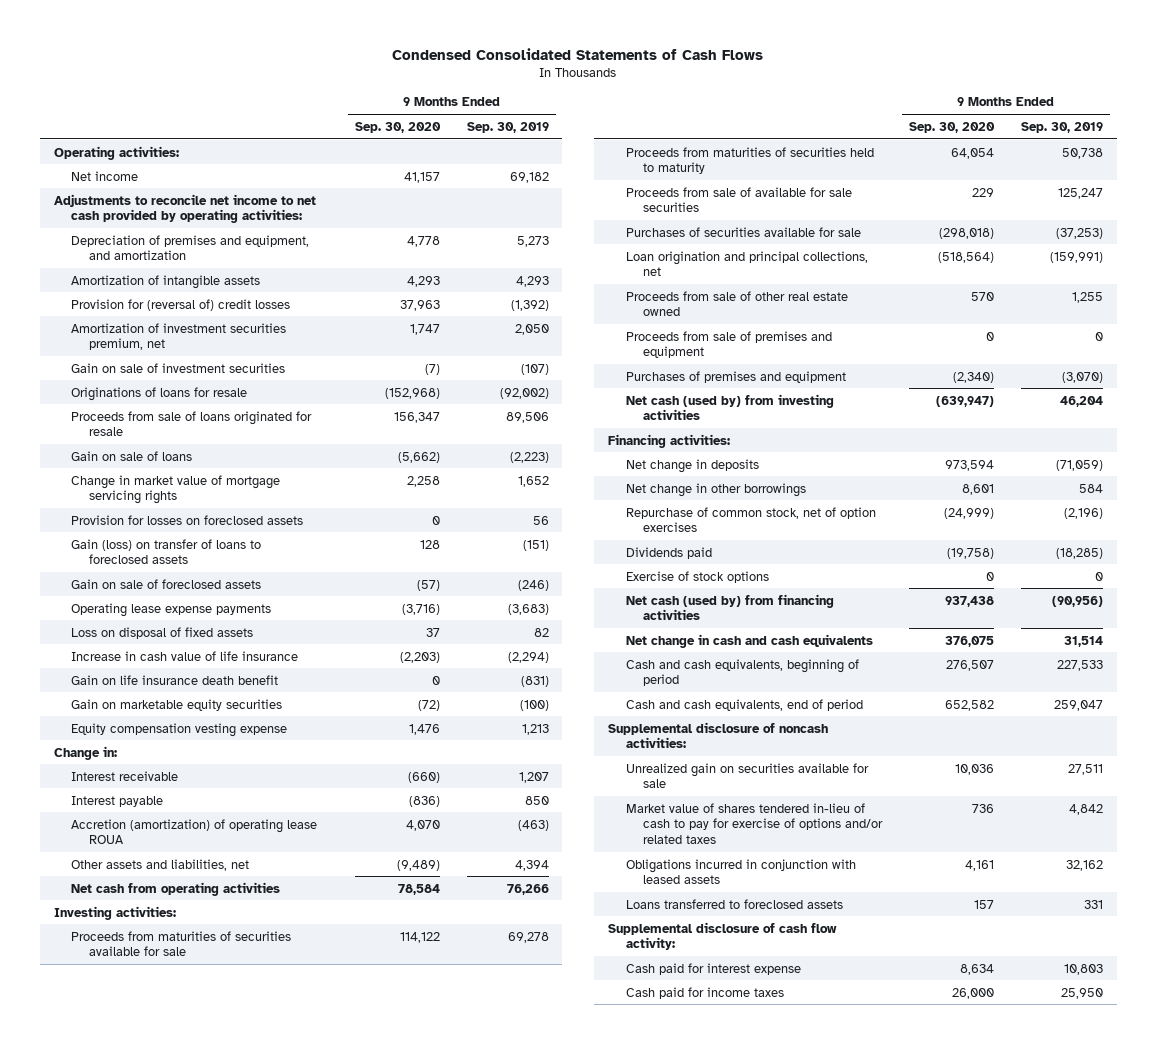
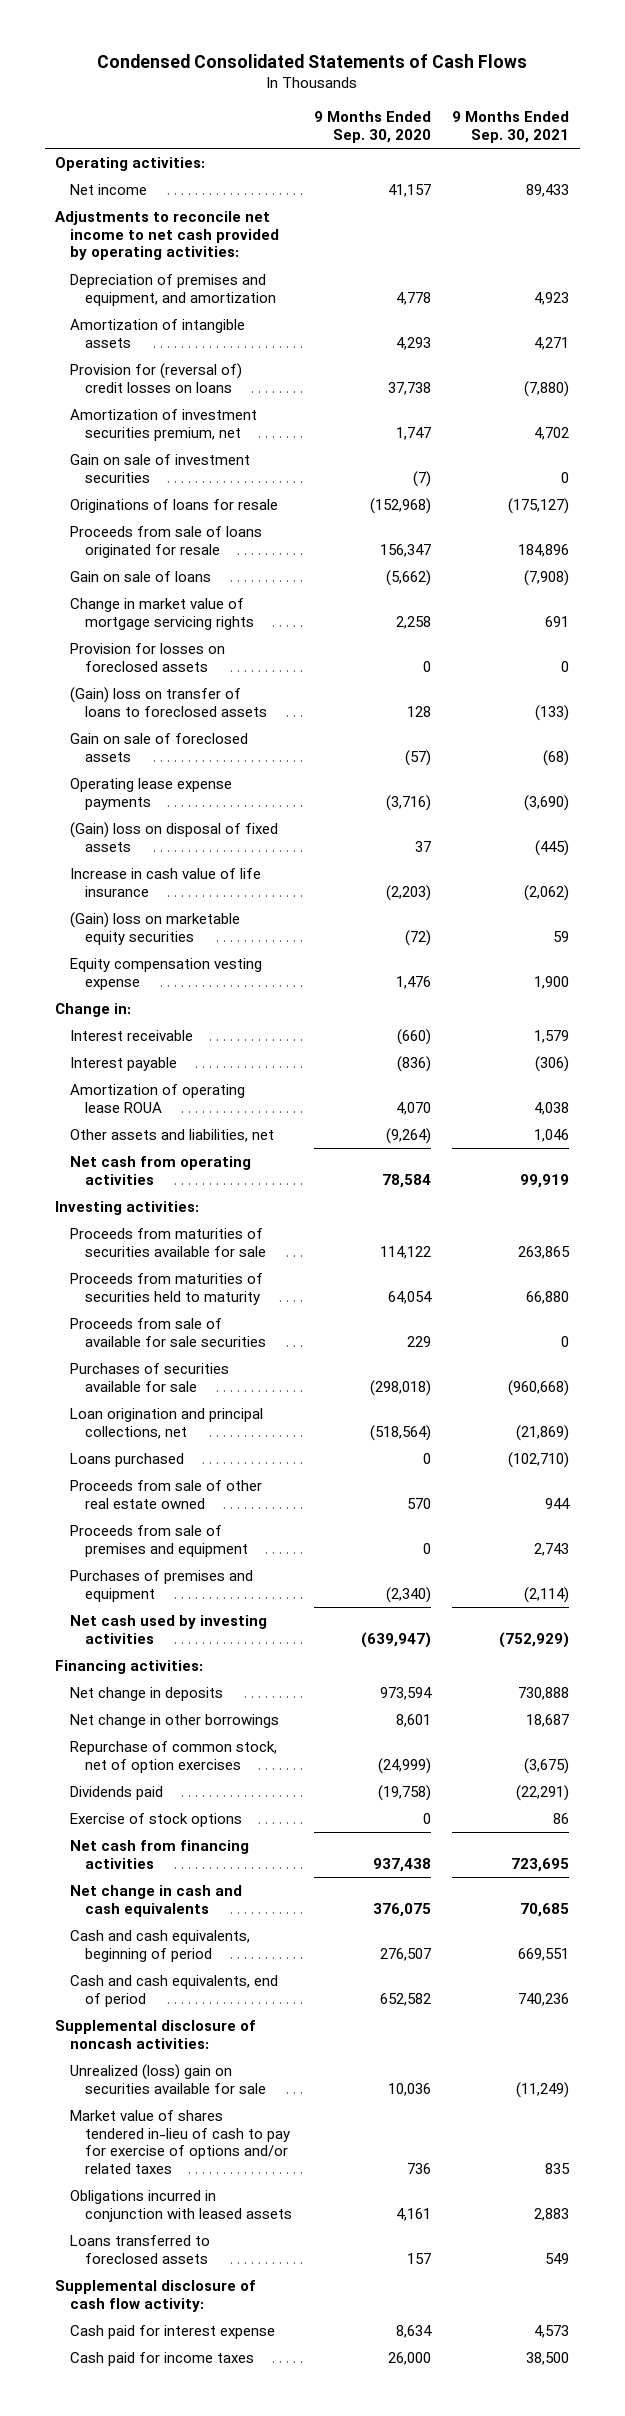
[466,121,549,133] Sep. 30, 2019 -> none
none -> [452,111,570,143] 9 Months Ended Sep. 30, 2021
[71,298,291,311] Provision for (reversal of) credit losses -> [70,363,243,393] Provision for (reversal of) credit losses on loans
[399,299,440,311] 37,963 -> [387,381,431,395] 37,738
[71,538,262,565] Gain (loss) on transfer of loans to foreclosed assets -> [70,687,268,717] (Gain) loss on transfer of loans to foreclosed assets
[71,626,254,639] Loss on disposal of fixed assets -> [70,822,279,852] (Gain) loss on disposal of fixed assets
[71,674,279,685] Gain on life insurance death benefit -> none
[71,698,283,711] Gain on marketable equity securities -> [70,912,241,945] (Gain) loss on marketable equity securities
[71,818,318,845] Accretion (amortization) of operating lease ROUA -> [70,1084,246,1113] Amortization of operating lease ROUA
[396,859,440,871] (9,489) -> [385,1128,431,1145] (9,264)
none -> [70,1453,185,1468] Loans purchased
[625,393,834,421] Net cash (used by) from investing activities -> [70,1615,268,1644] Net cash used by investing activities
[625,593,834,621] Net cash (used by) from financing activities -> [70,1840,250,1869] Net cash from financing activities
[625,762,869,789] Unrealized gain on securities available for sale -> [70,2064,267,2094] Unrealized (loss) gain on securities available for sale

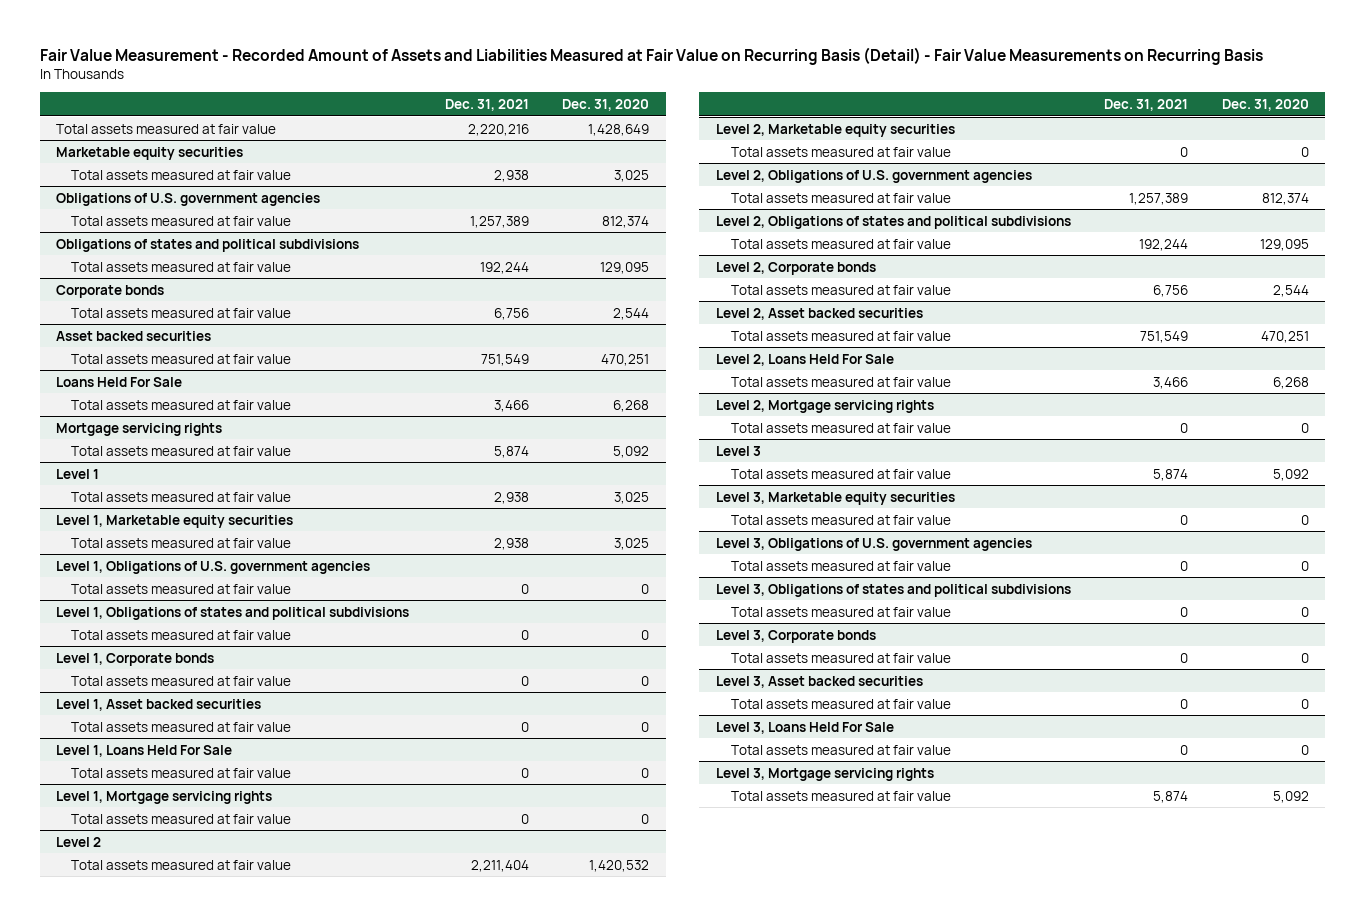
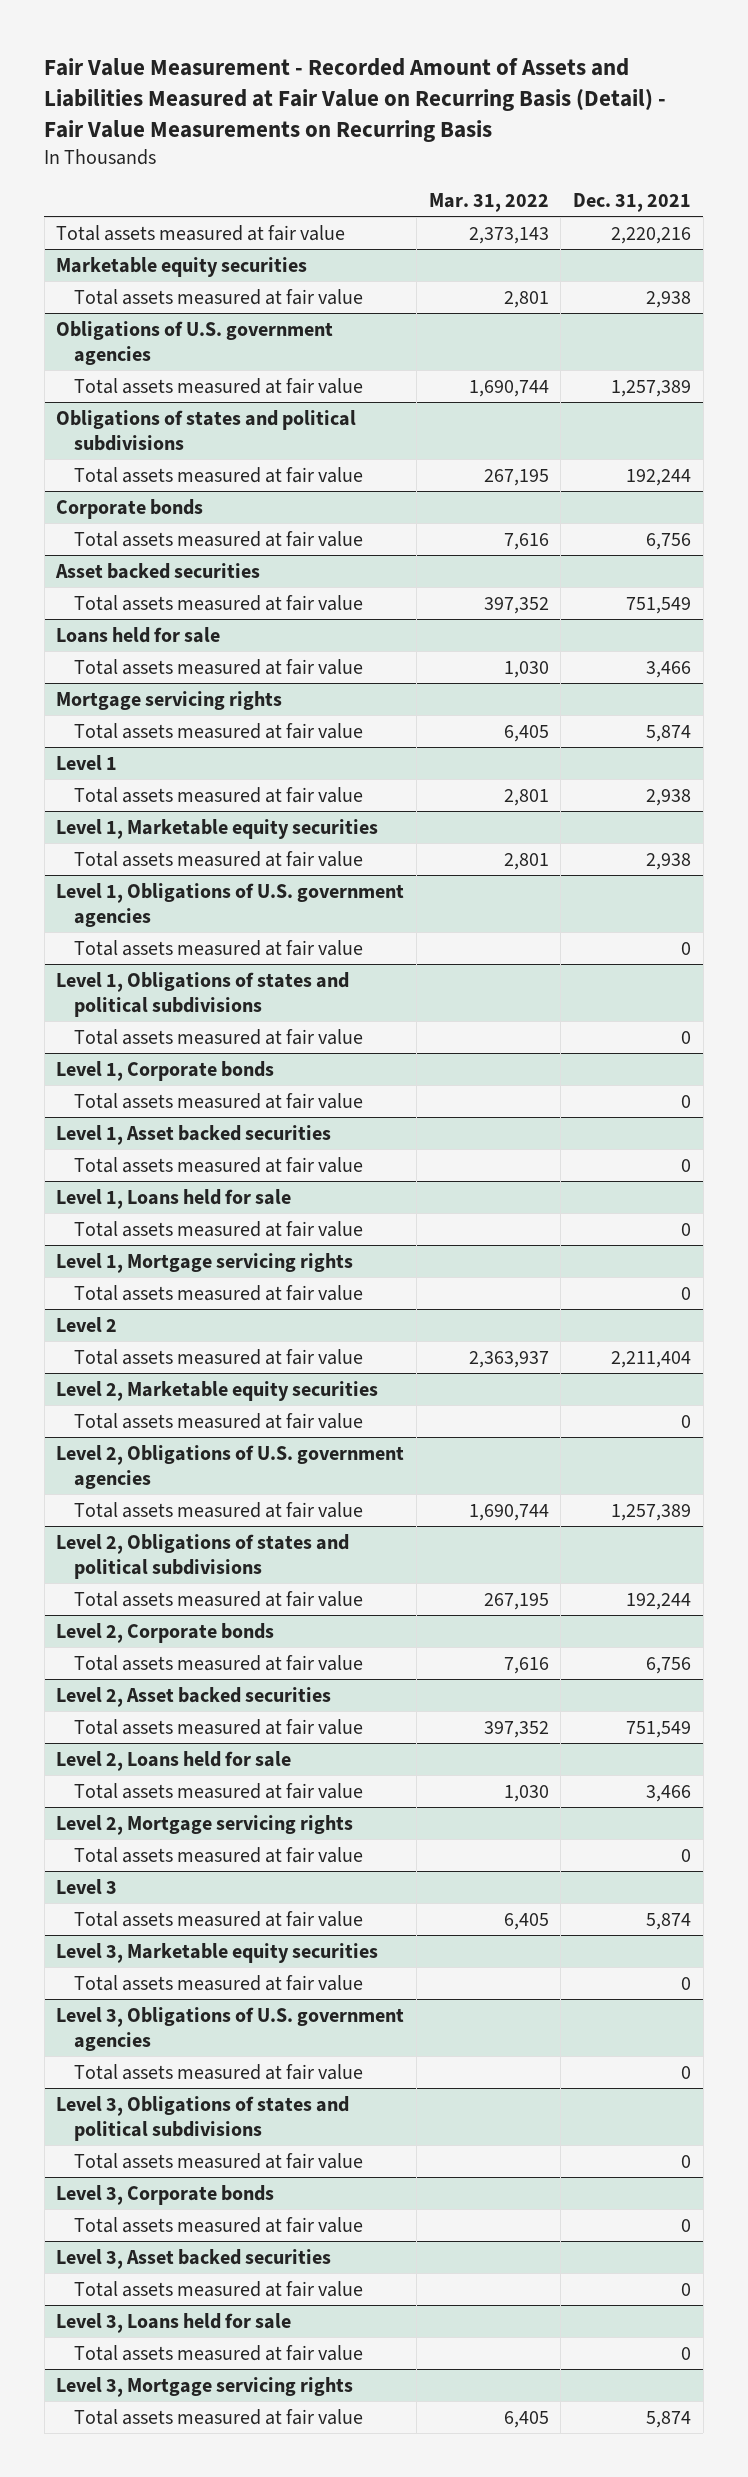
[562,98,650,111] Dec. 31, 2020 -> none
none -> [428,192,549,212] Mar. 31, 2022
[56,376,183,387] Loans Held For Sale -> [56,626,221,643] Loans held for sale
[56,744,233,757] Level 1, Loans Held For Sale -> [56,1188,292,1209] Level 1, Loans held for sale
[716,353,895,366] Level 2, Loans Held For Sale -> [56,1750,292,1771] Level 2, Loans held for sale
[716,721,895,734] Level 3, Loans Held For Sale -> [56,2312,292,2333] Level 3, Loans held for sale

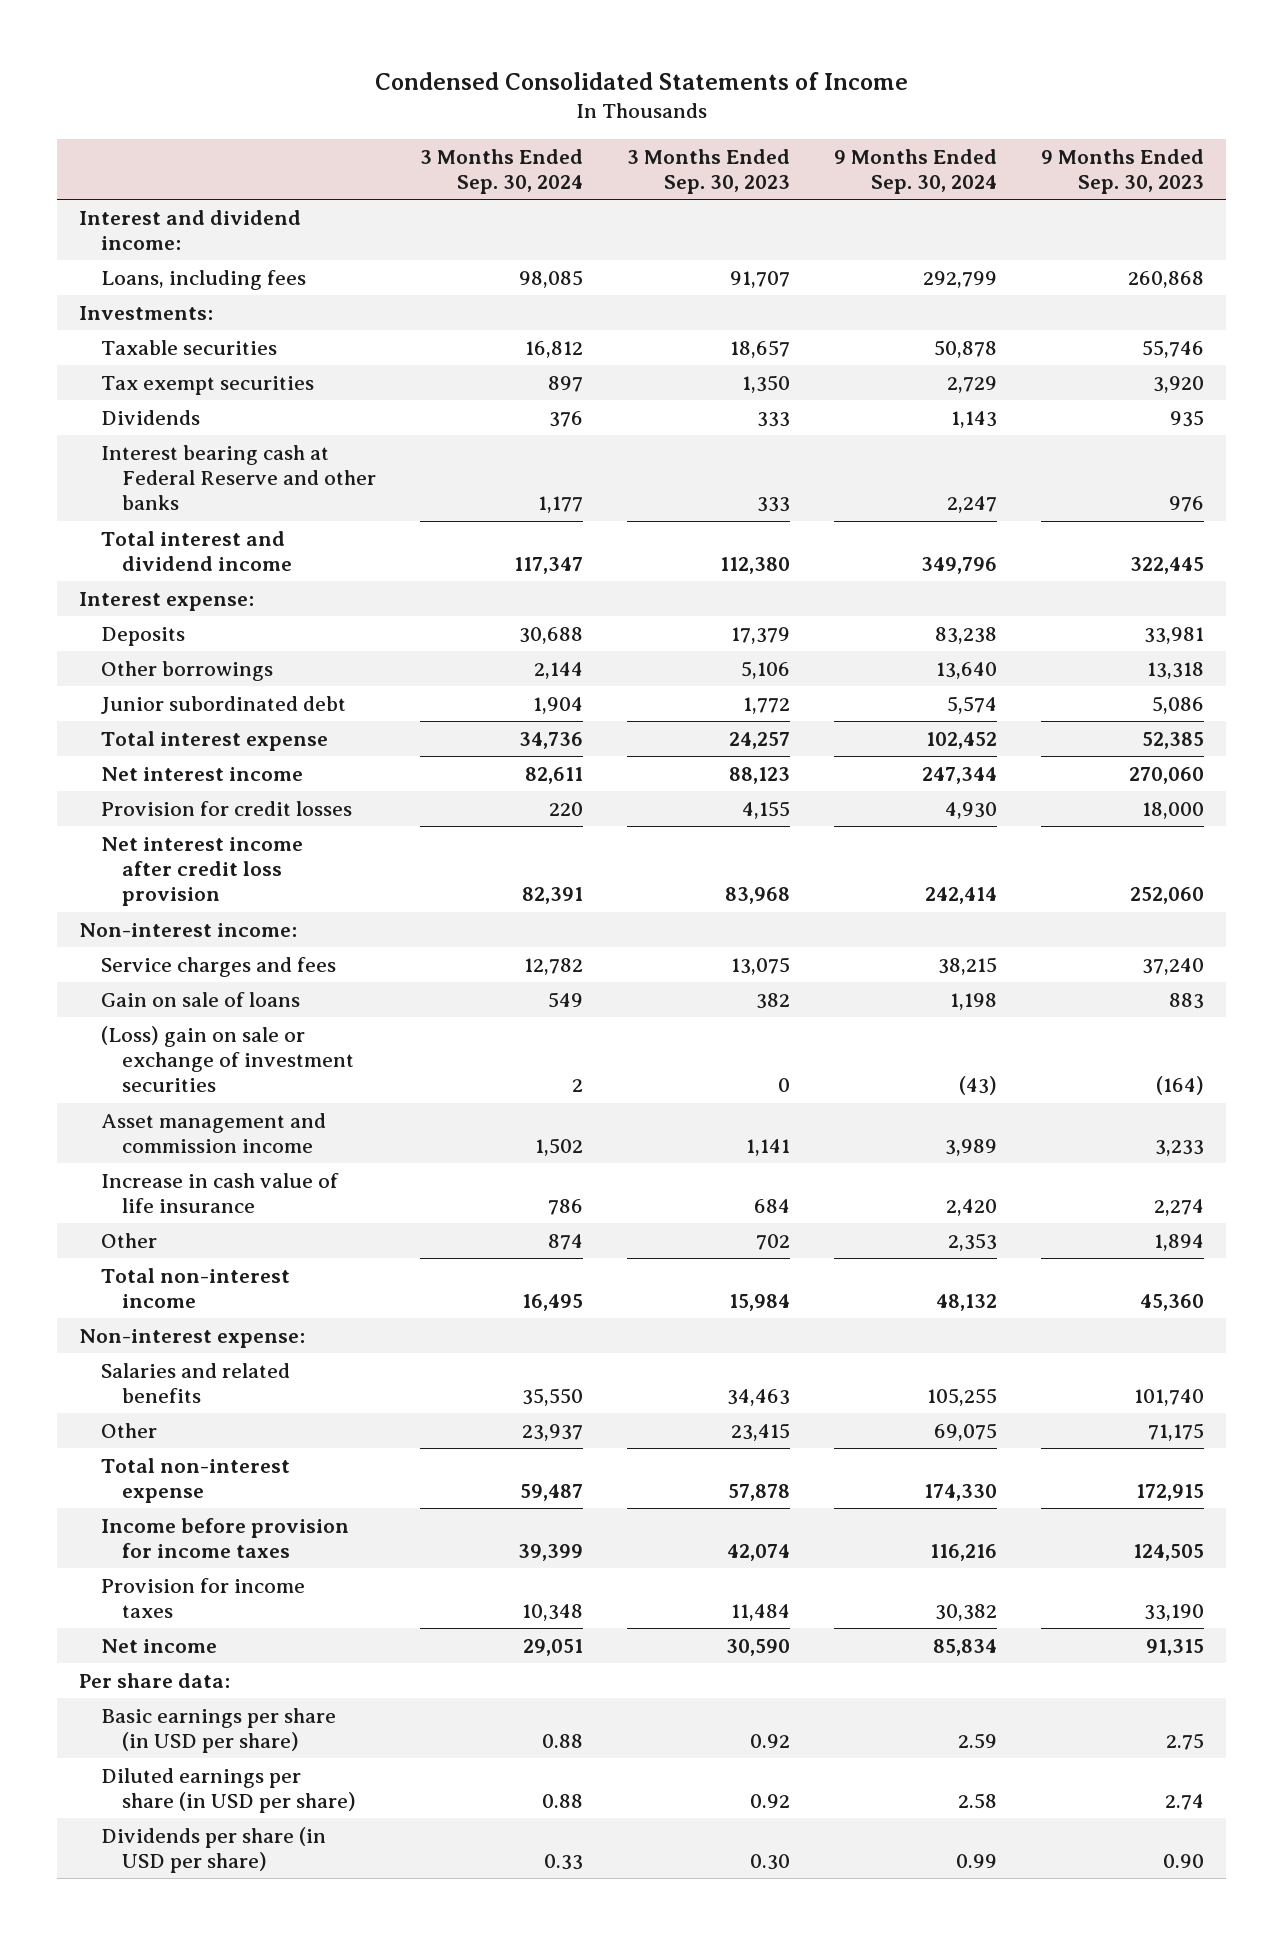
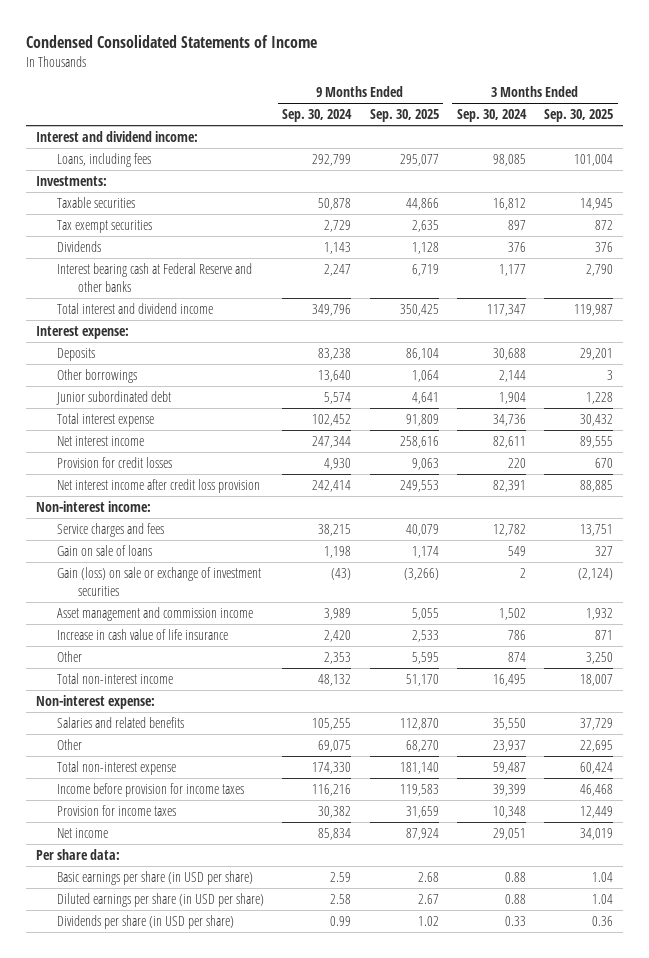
[627,148,791,194] 3 Months Ended Sep. 30, 2023 -> none
[1040,148,1204,194] 9 Months Ended Sep. 30, 2023 -> none
none -> [369,109,439,123] Sep. 30, 2025
none -> [544,109,614,123] Sep. 30, 2025
[100,1025,355,1093] (Loss) gain on sale or exchange of investment securities -> [56,566,261,597] Gain (loss) on sale or exchange of investment securities

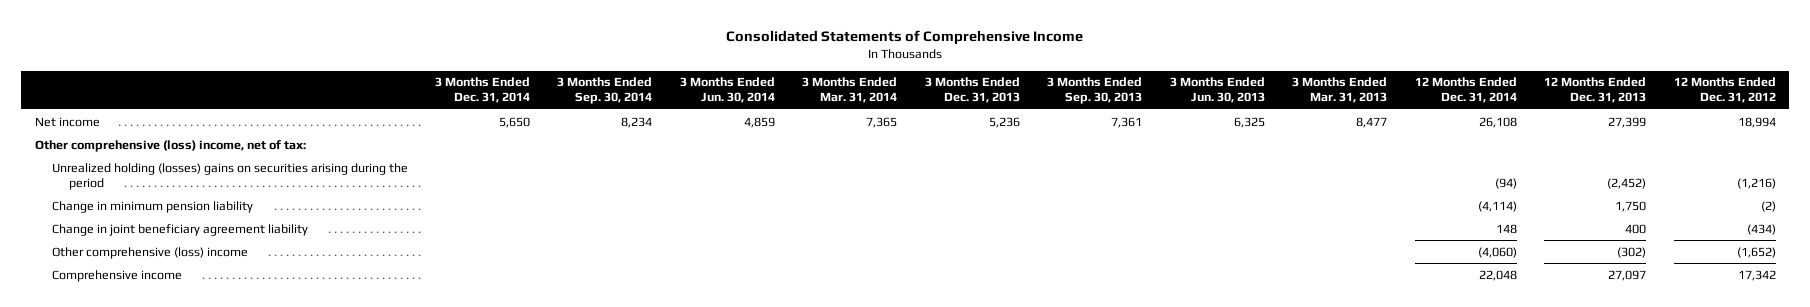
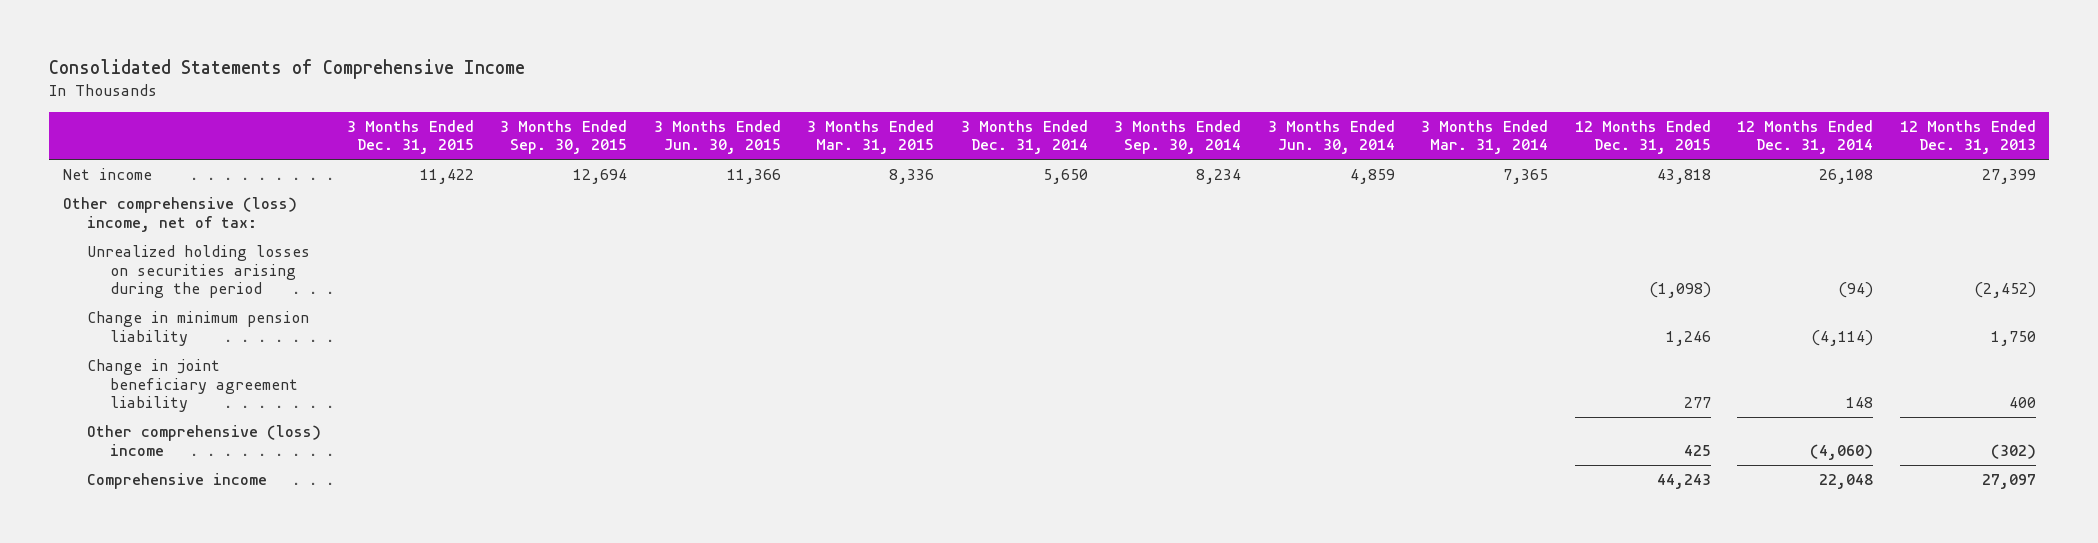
[924,77,1020,104] 3 Months Ended Dec. 31, 2013 -> none
[1047,77,1143,105] 3 Months Ended Sep. 30, 2013 -> none
[1169,77,1265,104] 3 Months Ended Jun. 30, 2013 -> none
[1292,77,1388,104] 3 Months Ended Mar. 31, 2013 -> none
[1673,77,1776,104] 12 Months Ended Dec. 31, 2012 -> none
none -> [347,119,475,155] 3 Months Ended Dec. 31, 2015
none -> [500,119,628,155] 3 Months Ended Sep. 30, 2015
none -> [653,119,781,155] 3 Months Ended Jun. 30, 2015
none -> [807,119,935,155] 3 Months Ended Mar. 31, 2015
none -> [1574,119,1711,155] 12 Months Ended Dec. 31, 2015
[51,162,408,190] Unrealized holding (losses) gains on securities arising during the period -> [86,245,310,299] Unrealized holding losses on securities arising during the period

